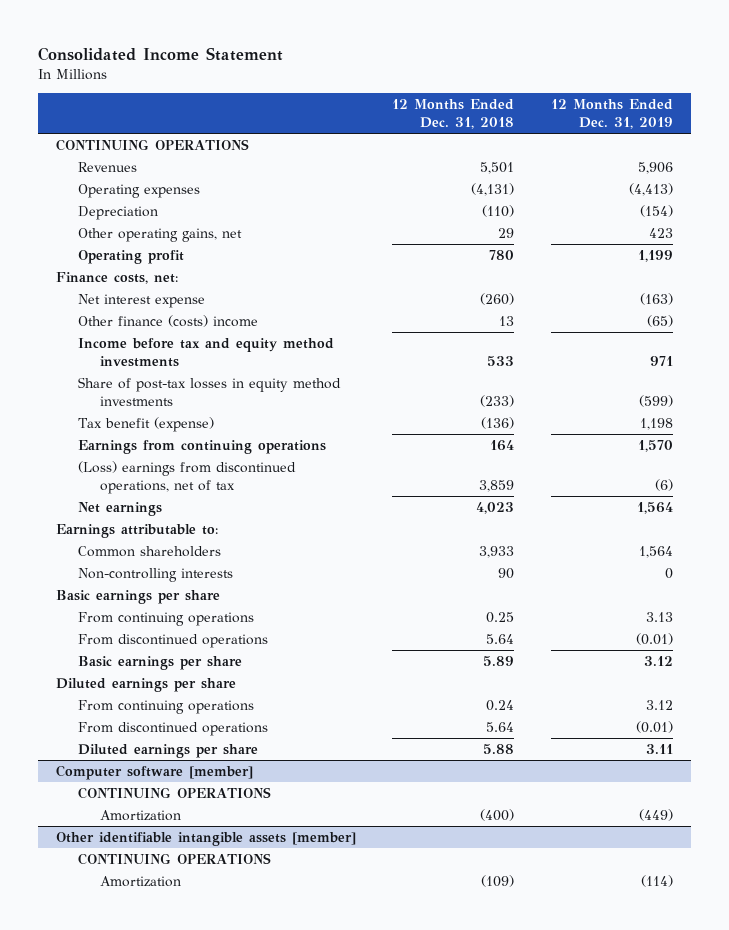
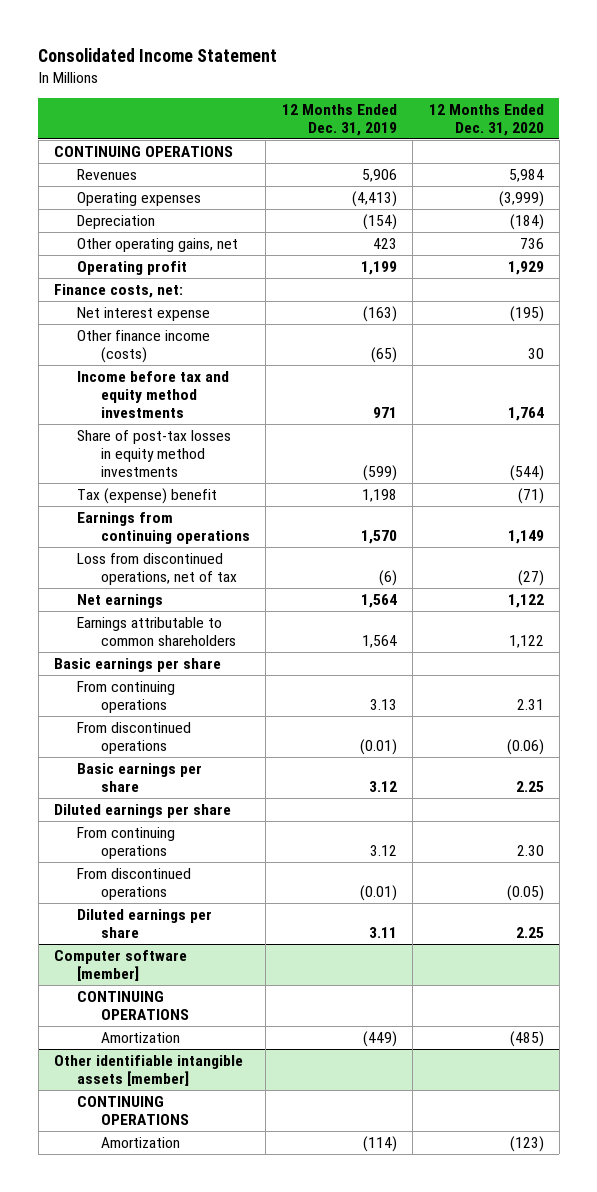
[392,99,515,130] 12 Months Ended Dec. 31, 2018 -> none
none -> [428,103,544,136] 12 Months Ended Dec. 31, 2020
[77,314,258,327] Other finance (costs) income -> [77,329,211,363] Other finance income (costs)
[77,416,214,432] Tax benefit (expense) -> [77,487,218,504] Tax (expense) benefit
[77,460,296,495] (Loss) earnings from discontinued operations, net of tax -> [77,552,238,585] Loss from discontinued operations, net of tax
[56,523,219,538] Earnings attributable to: -> none
[77,567,233,582] Non-controlling interests -> none
[77,545,221,557] Common shareholders -> [77,616,237,646] Earnings attributable to common shareholders

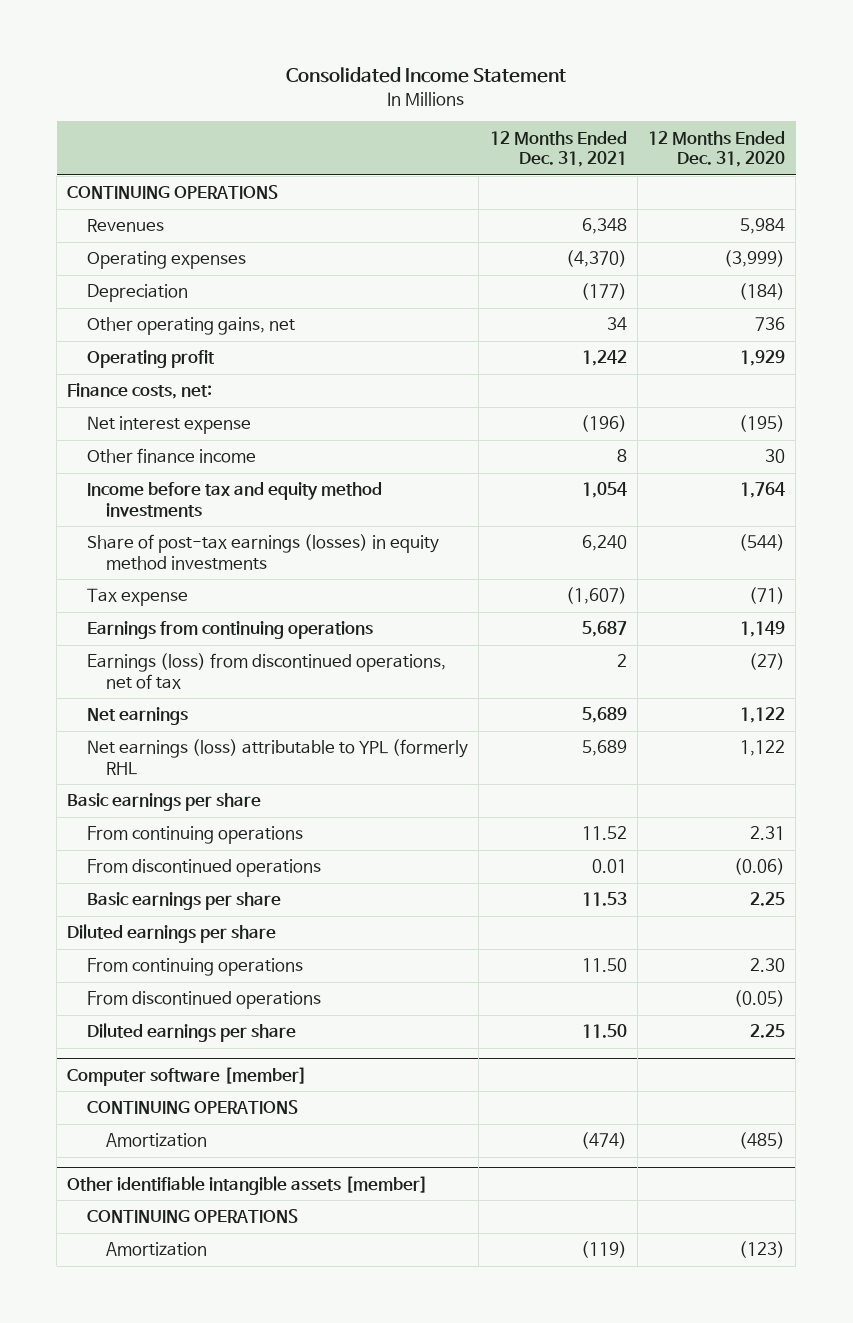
[281,103,397,136] 12 Months Ended Dec. 31, 2019 -> none
none -> [489,130,627,168] 12 Months Ended Dec. 31, 2021
[77,329,211,363] Other finance income (costs) -> [86,448,256,464] Other finance income
[77,429,232,477] Share of post-tax losses in equity method investments -> [86,534,439,570] Share of post-tax earnings (losses) in equity method investments
[77,487,218,504] Tax (expense) benefit -> [86,588,188,607] Tax expense
[77,552,238,585] Loss from discontinued operations, net of tax -> [86,653,446,689] Earnings (loss) from discontinued operations, net of tax
[77,616,237,646] Earnings attributable to common shareholders -> [86,739,468,775] Net earnings (loss) attributable to YPL (formerly RHL

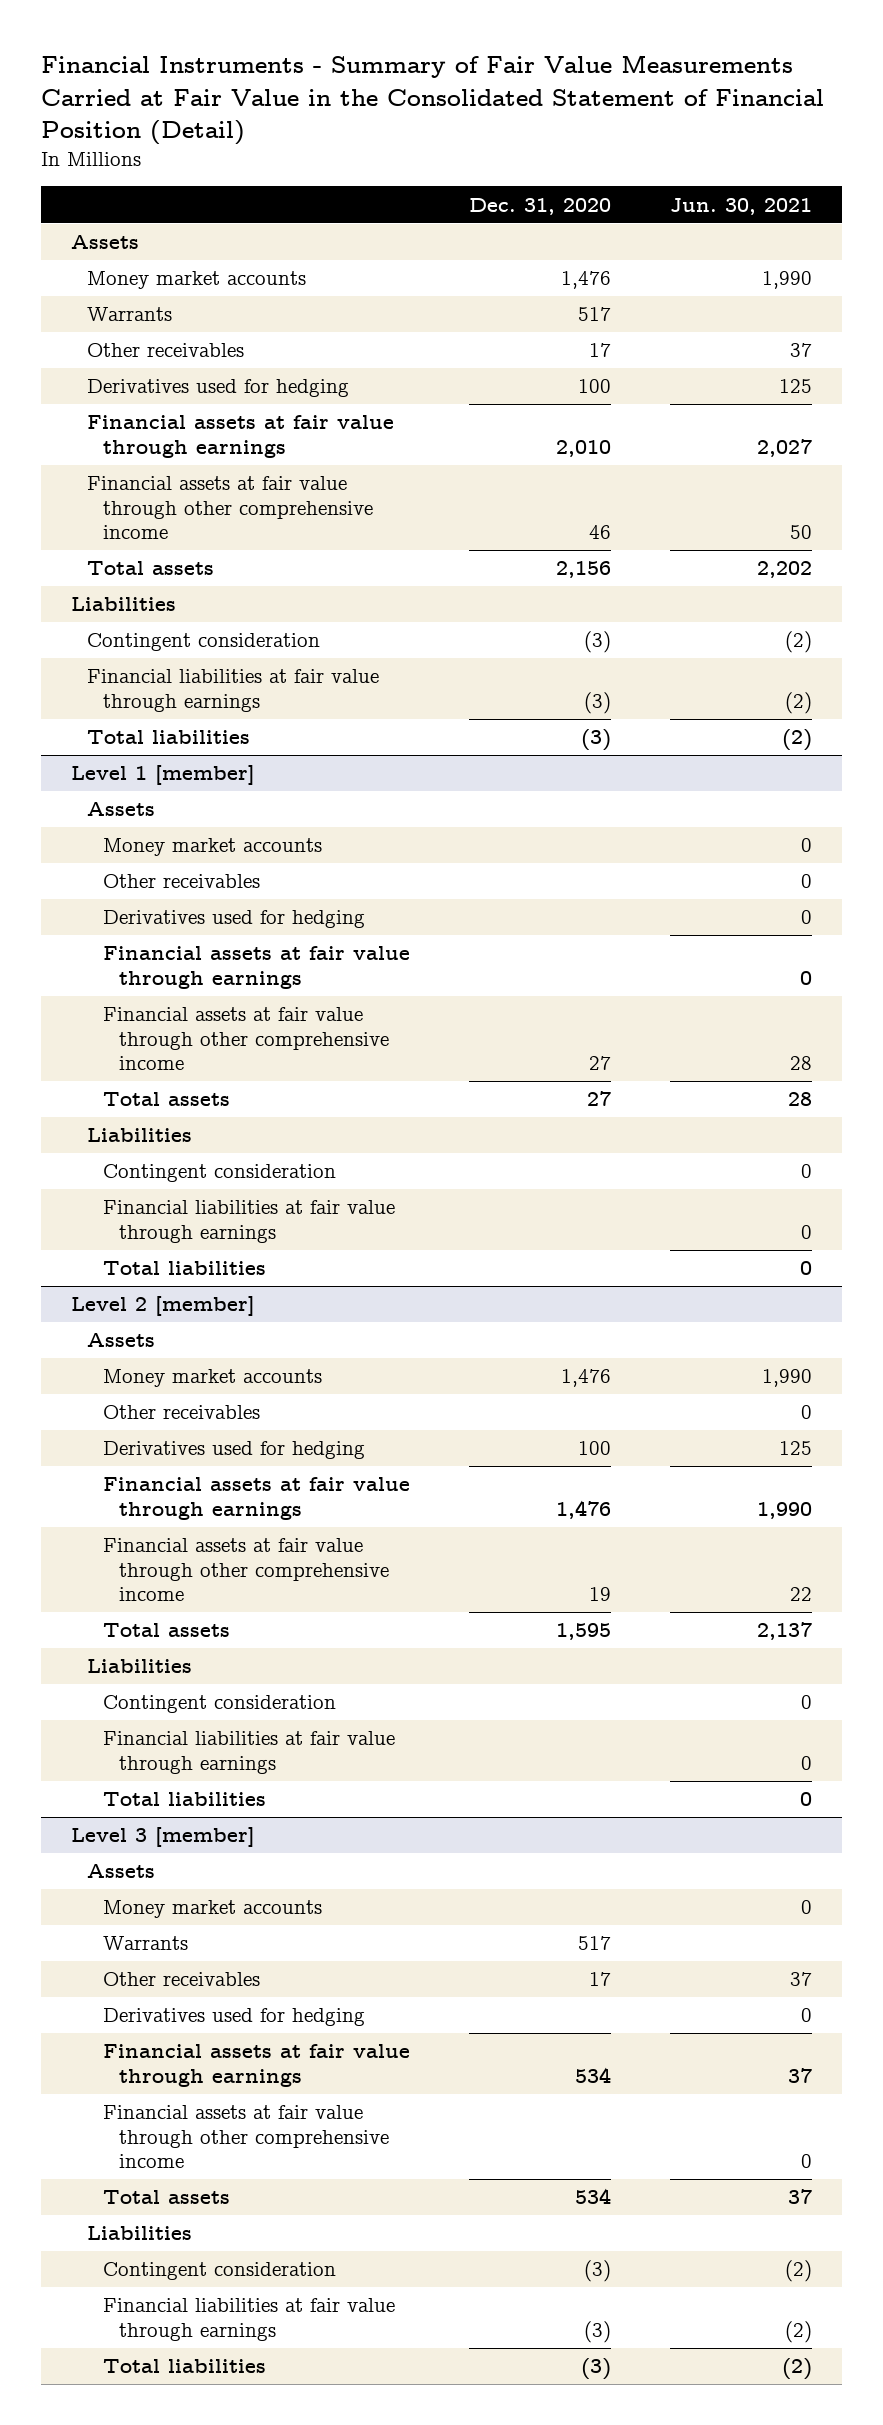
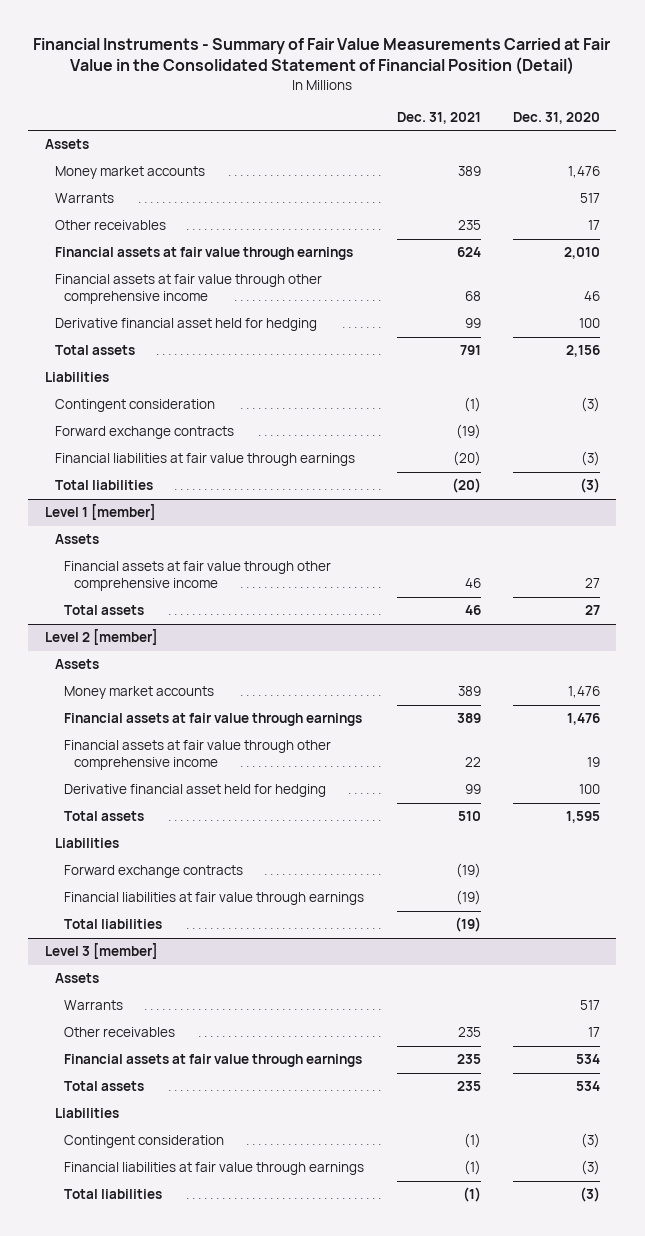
[670,197,813,215] Jun. 30, 2021 -> none
none -> [396,111,481,124] Dec. 31, 2021
[86,379,349,398] Derivatives used for hedging -> none
none -> [54,318,317,332] Derivative financial asset held for hedging
none -> [54,426,234,440] Forward exchange contracts
[103,838,323,857] Money market accounts -> none
[103,874,261,889] Other receivables -> none
[103,910,366,929] Derivatives used for hedging -> none
[103,946,411,989] Financial assets at fair value through earnings -> none
[86,1128,192,1143] Liabilities -> none
[103,1164,337,1183] Contingent consideration -> none
[103,1200,396,1243] Financial liabilities at fair value through earnings -> none
[103,1261,267,1276] Total liabilities -> none
[103,1405,261,1420] Other receivables -> none
[103,1441,366,1460] Derivatives used for hedging -> none
none -> [64,784,327,798] Derivative financial asset held for hedging
[103,1695,337,1714] Contingent consideration -> none
none -> [64,865,244,879] Forward exchange contracts
[103,1900,323,1919] Money market accounts -> none
[103,2008,366,2027] Derivatives used for hedging -> none
[103,2105,390,2169] Financial assets at fair value through other comprehensive income -> none

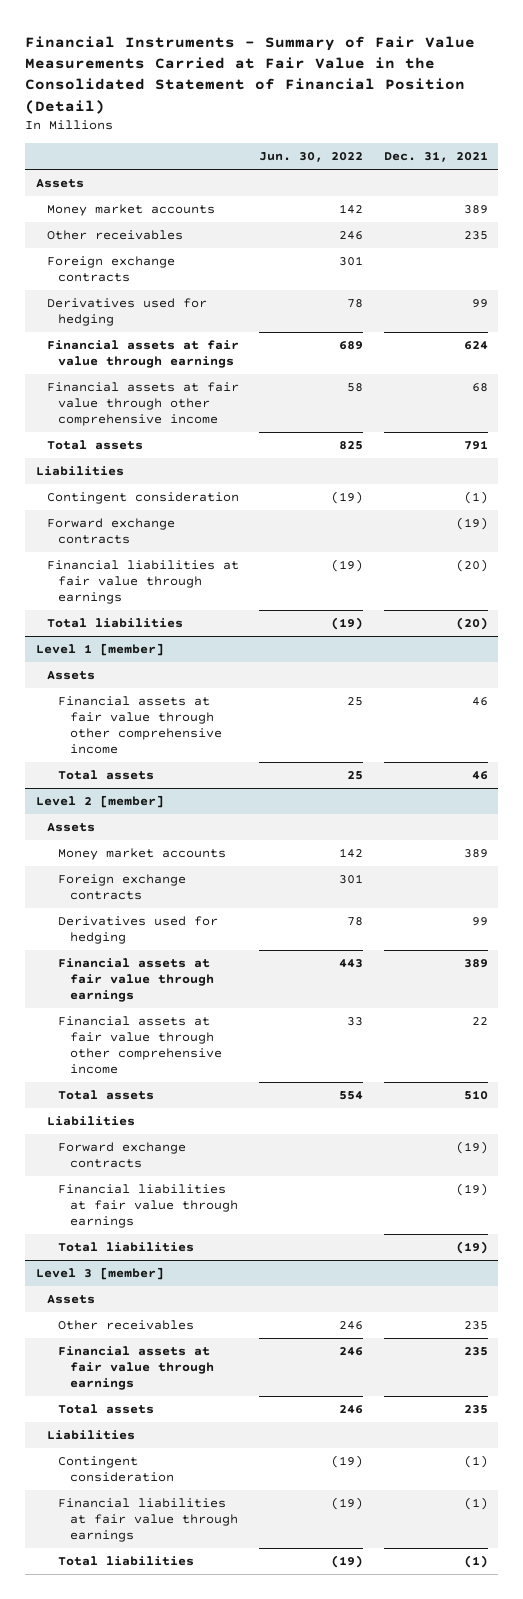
[513,111,601,124] Dec. 31, 2020 -> none
none -> [259,152,364,163] Jun. 30, 2022
[54,193,114,204] Warrants -> none
none -> [47,256,176,283] Foreign exchange contracts
none -> [47,298,208,327] Derivatives used for hedging
[54,318,317,332] Derivative financial asset held for hedging -> none
none -> [58,874,187,901] Foreign exchange contracts
none -> [58,916,219,945] Derivatives used for hedging
[64,784,327,798] Derivative financial asset held for hedging -> none
[64,1000,124,1011] Warrants -> none

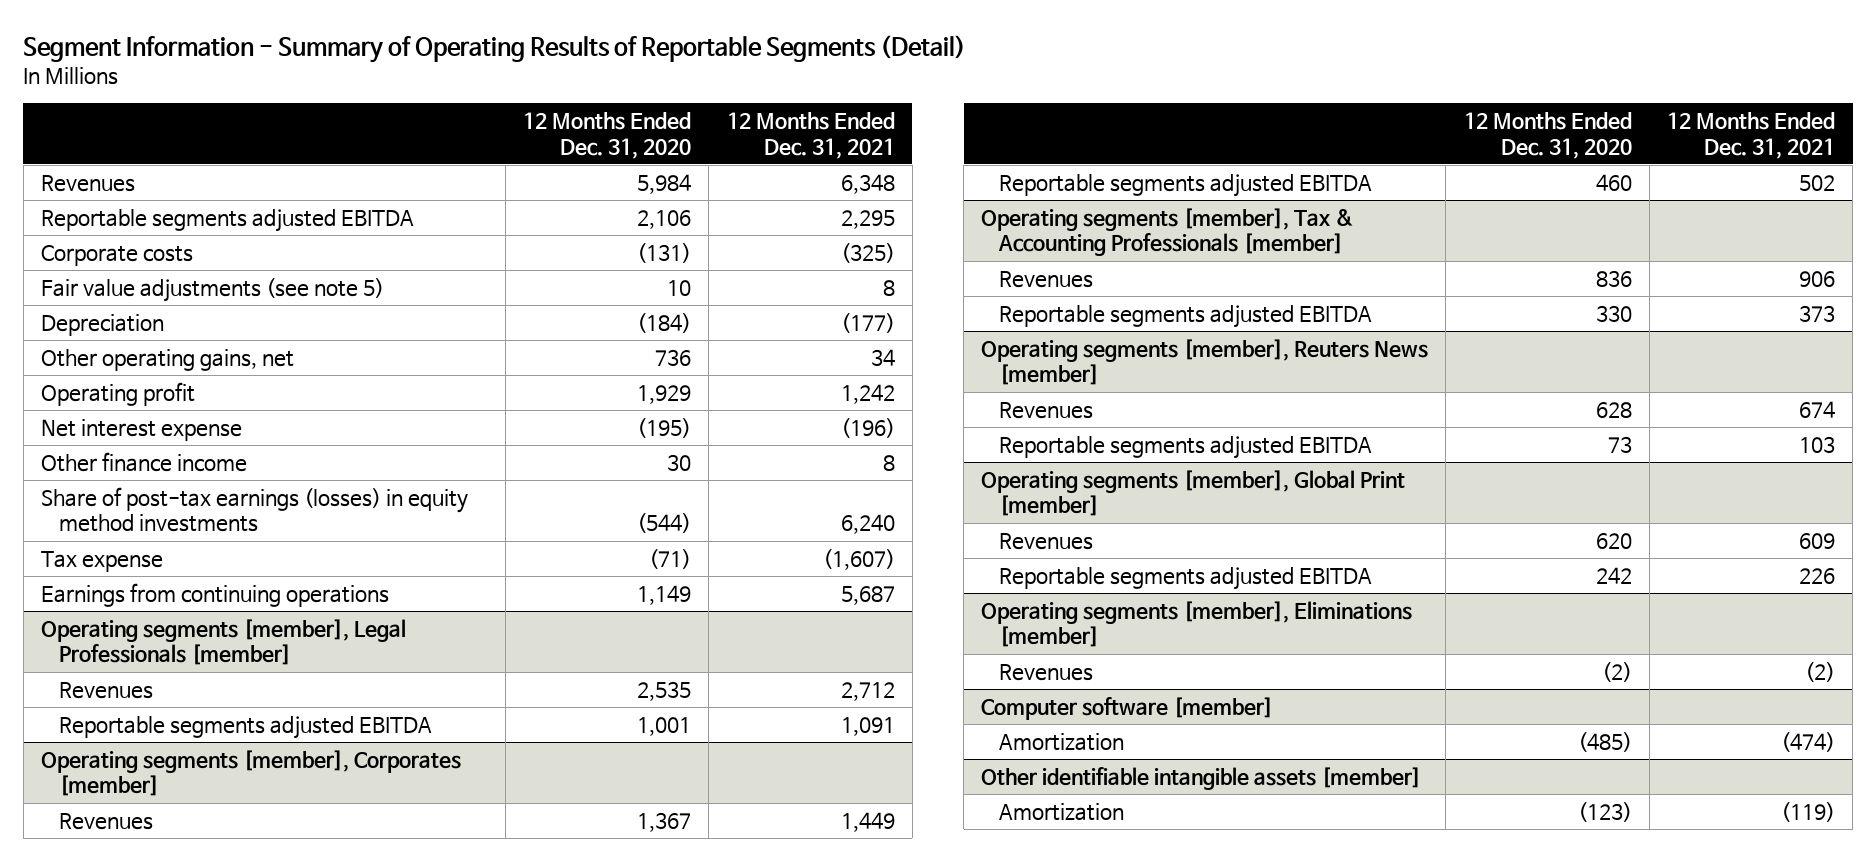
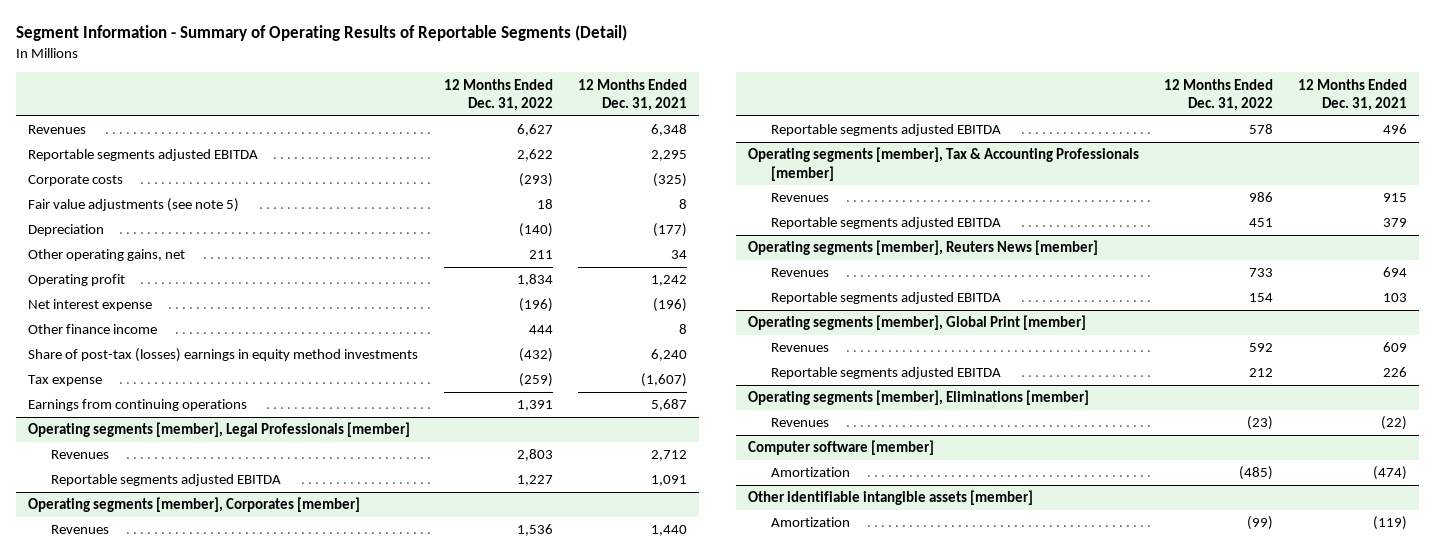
[523,112,692,159] 12 Months Ended Dec. 31, 2020 -> none
none -> [443,78,553,112] 12 Months Ended Dec. 31, 2022
[40,487,468,533] Share of post-tax earnings (losses) in equity method investments -> [27,348,418,363] Share of post-tax (losses) earnings in equity method investments
[840,812,895,833] 1,449 -> [650,525,687,537] 1,440
[1798,175,1835,192] 502 -> [1382,124,1407,135] 496
[1798,271,1835,288] 906 -> [1382,193,1407,203] 915
[1798,305,1835,323] 373 -> [1382,218,1407,228] 379
[1798,401,1835,419] 674 -> [1382,267,1407,278] 694
[1804,662,1835,683] (2) -> [1380,416,1407,431] (22)

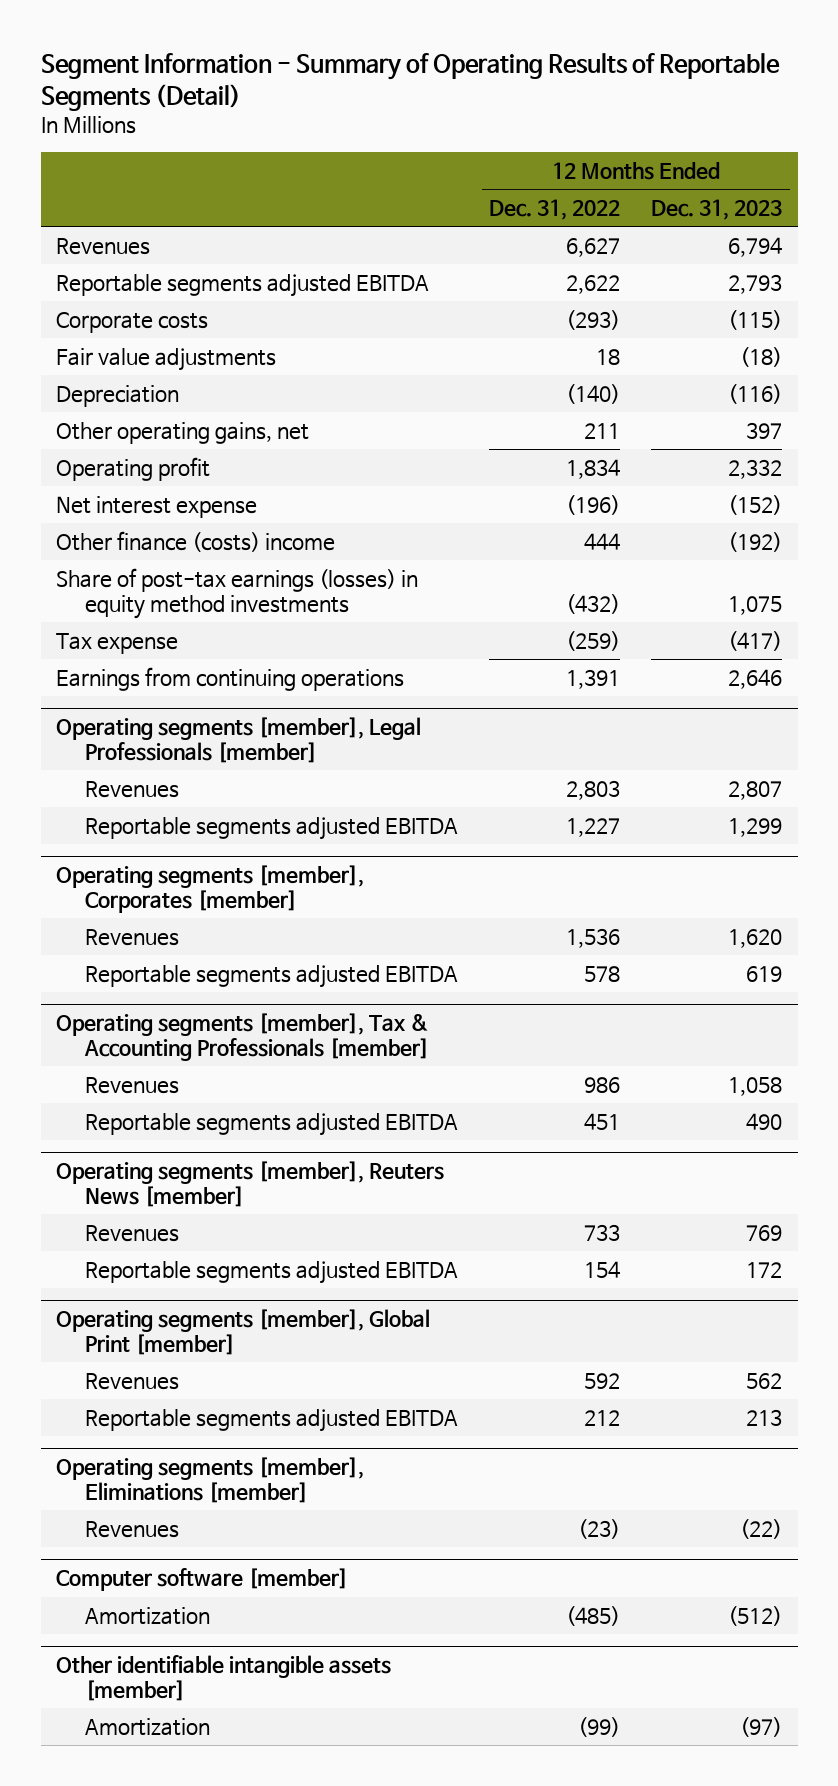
[577,78,687,112] 12 Months Ended Dec. 31, 2021 -> none
none -> [651,199,783,221] Dec. 31, 2023
[27,198,239,213] Fair value adjustments (see note 5) -> [56,347,277,371] Fair value adjustments
[27,324,157,335] Other finance income -> [56,530,336,552] Other finance (costs) income
[27,348,418,363] Share of post-tax (losses) earnings in equity method investments -> [56,567,419,619] Share of post-tax earnings (losses) in equity method investments

